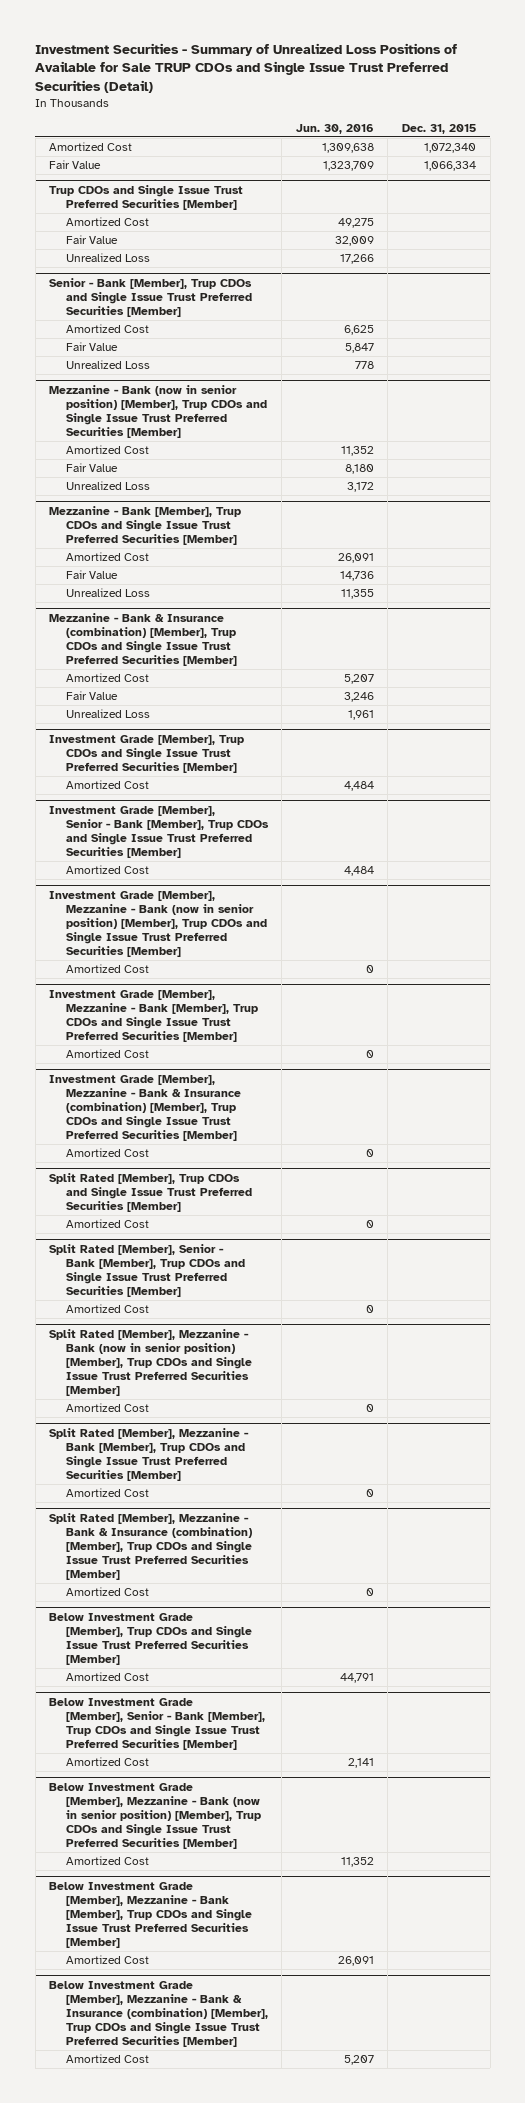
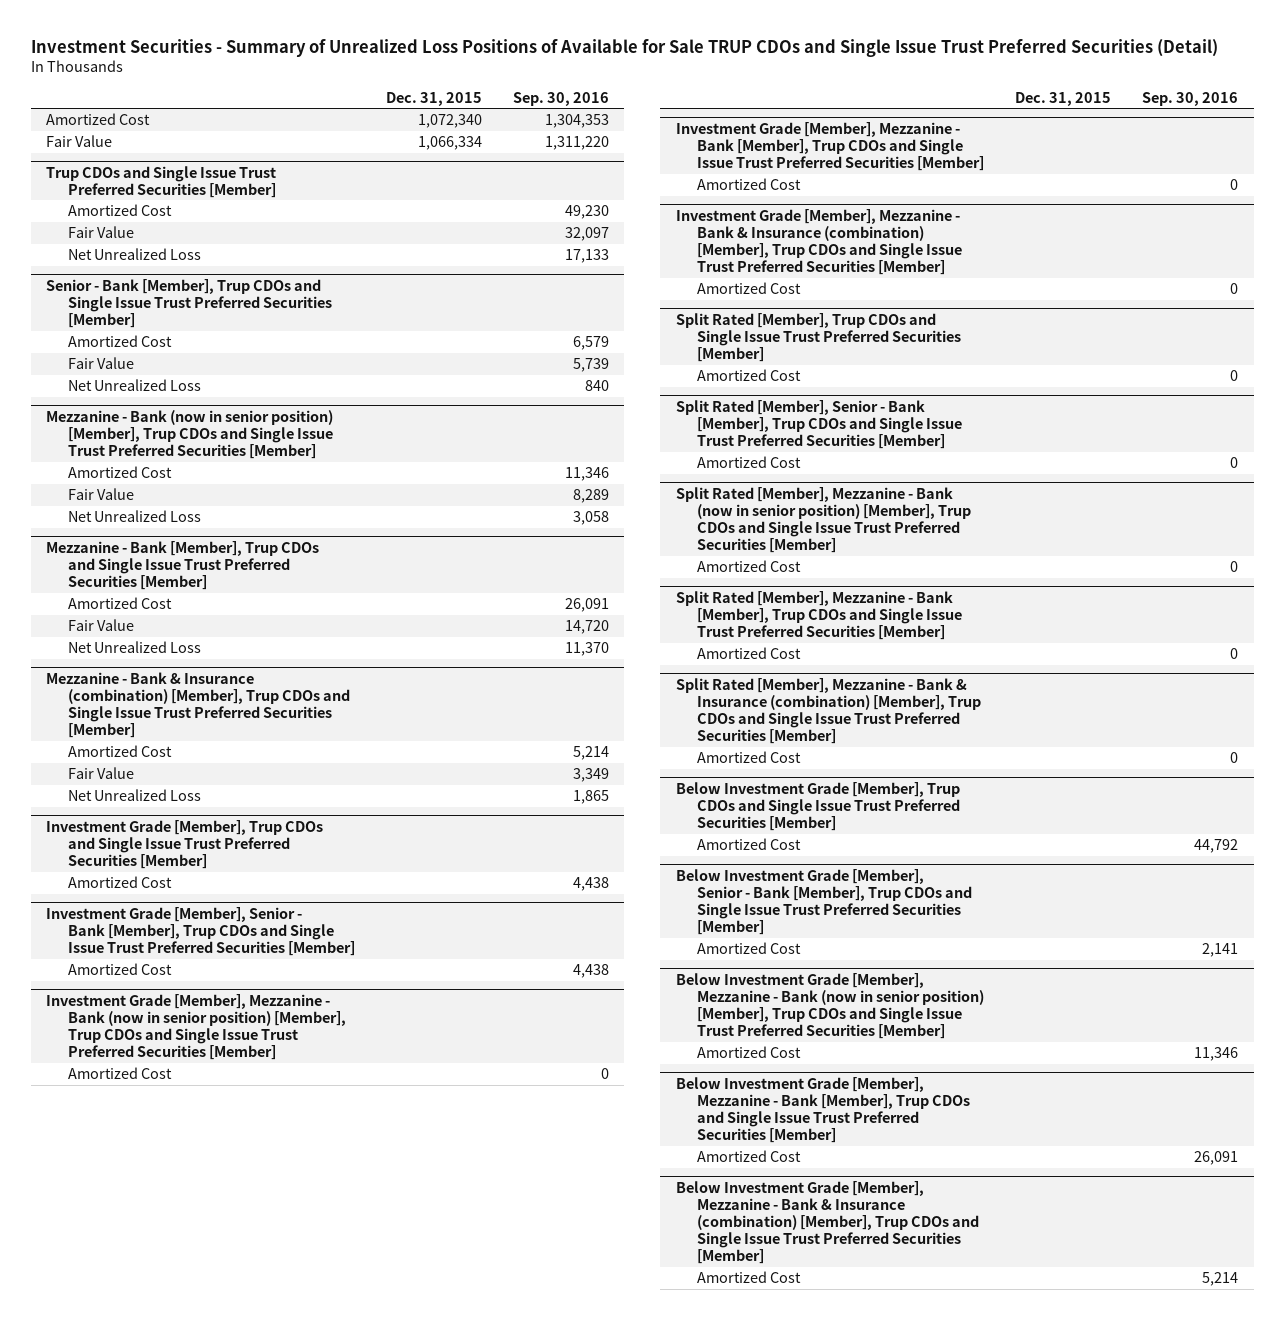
[295,123,374,134] Jun. 30, 2016 -> none
none -> [512,91,609,106] Sep. 30, 2016
[65,252,150,262] Unrealized Loss -> [67,248,201,261] Net Unrealized Loss
[65,359,150,369] Unrealized Loss -> [67,379,201,392] Net Unrealized Loss
[65,480,150,490] Unrealized Loss -> [67,510,201,523] Net Unrealized Loss
[65,587,150,597] Unrealized Loss -> [67,641,201,654] Net Unrealized Loss
[65,708,150,718] Unrealized Loss -> [67,789,201,802] Net Unrealized Loss

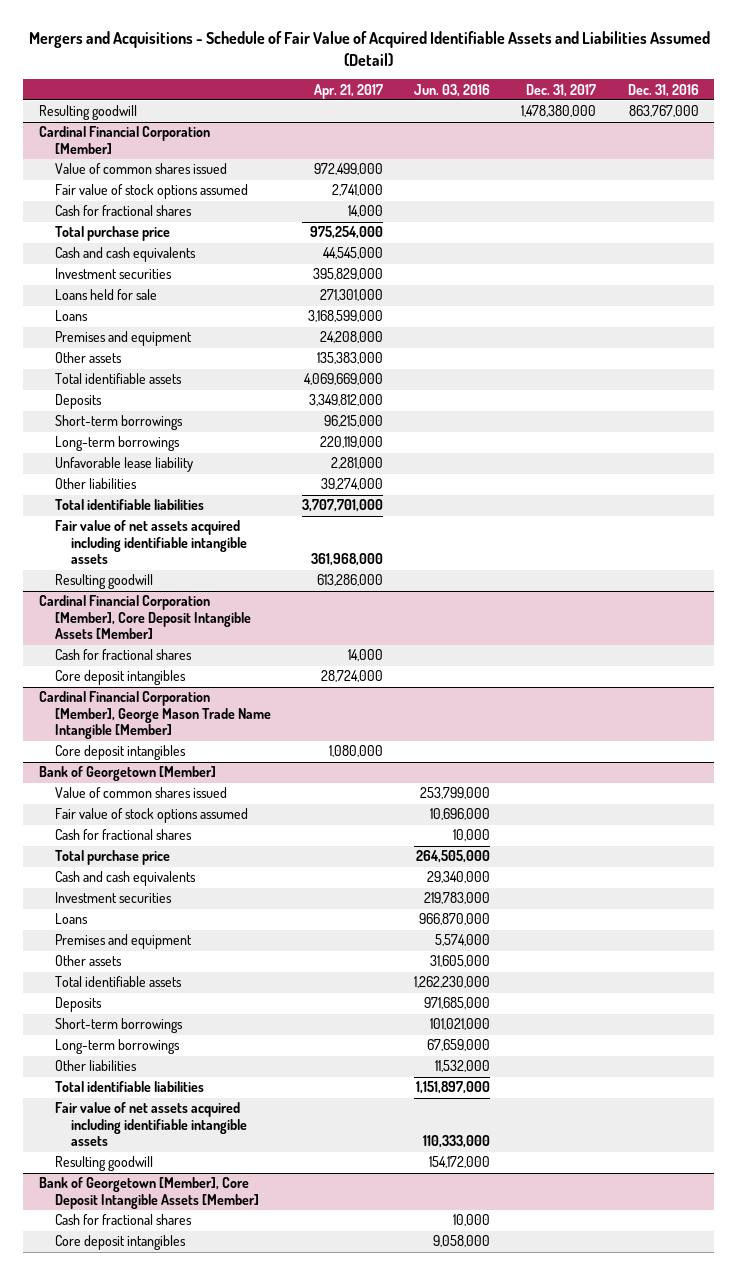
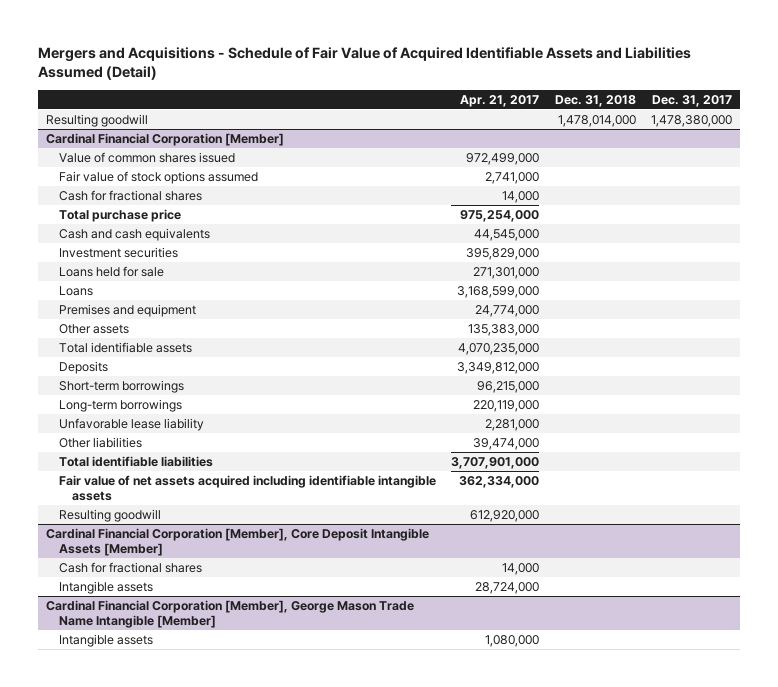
[414,83,491,97] Jun. 03, 2016 -> none
[627,83,699,97] Dec. 31, 2016 -> none
none -> [554,94,636,107] Dec. 31, 2018
[319,331,383,344] 24,208,000 -> [475,304,540,317] 24,774,000
[303,373,383,386] 4,069,669,000 -> [458,342,540,355] 4,070,235,000
[320,478,383,491] 39,274,000 -> [473,437,540,450] 39,474,000
[301,499,383,513] 3,707,701,000 -> [451,456,540,469] 3,707,901,000
[310,553,383,567] 361,968,000 -> [459,475,540,488] 362,334,000
[316,574,383,587] 613,286,000 -> [470,509,540,522] 612,920,000
[54,670,186,686] Core deposit intangibles -> [58,580,153,594] Intangible assets
[38,766,216,782] Bank of Georgetown [Member] -> none
[54,787,227,799] Value of common shares issued -> none
[54,808,248,824] Fair value of stock options assumed -> none
[54,829,192,841] Cash for fractional shares -> none
[54,850,170,866] Total purchase price -> none
[54,871,196,887] Cash and cash equivalents -> none
[54,892,172,904] Investment securities -> none
[54,913,88,925] Loans -> none
[54,934,192,950] Premises and equipment -> none
[54,955,122,967] Other assets -> none
[54,976,182,988] Total identifiable assets -> none
[54,997,102,1013] Deposits -> none
[54,1018,183,1034] Short-term borrowings -> none
[54,1039,180,1055] Long-term borrowings -> none
[54,1060,137,1072] Other liabilities -> none
[54,1081,204,1093] Total identifiable liabilities -> none
[54,1102,247,1147] Fair value of net assets acquired including identifiable intangible assets -> none
[54,1156,153,1172] Resulting goodwill -> none
[38,1177,259,1209] Bank of Georgetown [Member], Core Deposit Intangible Assets [Member] -> none
[54,1214,192,1226] Cash for fractional shares -> none
[54,1235,186,1251] Core deposit intangibles -> none
[54,745,186,761] Core deposit intangibles -> [58,633,153,647] Intangible assets

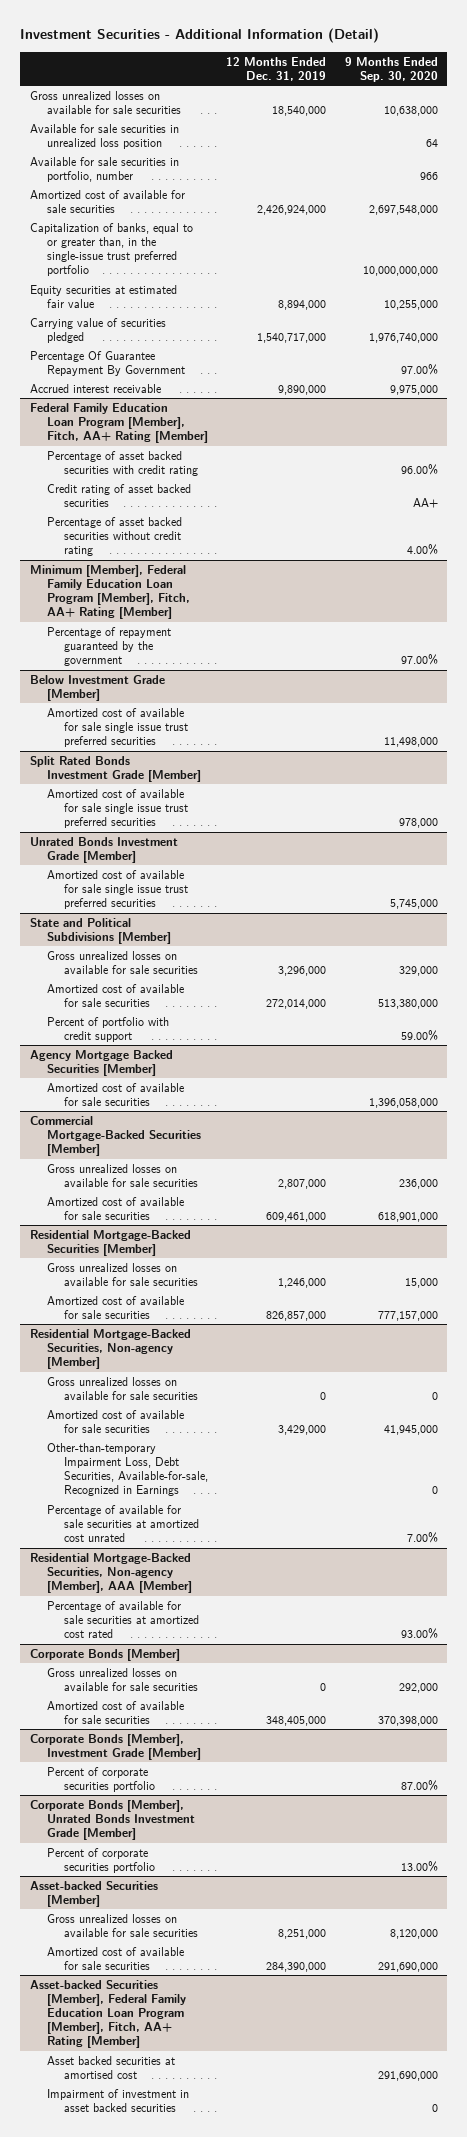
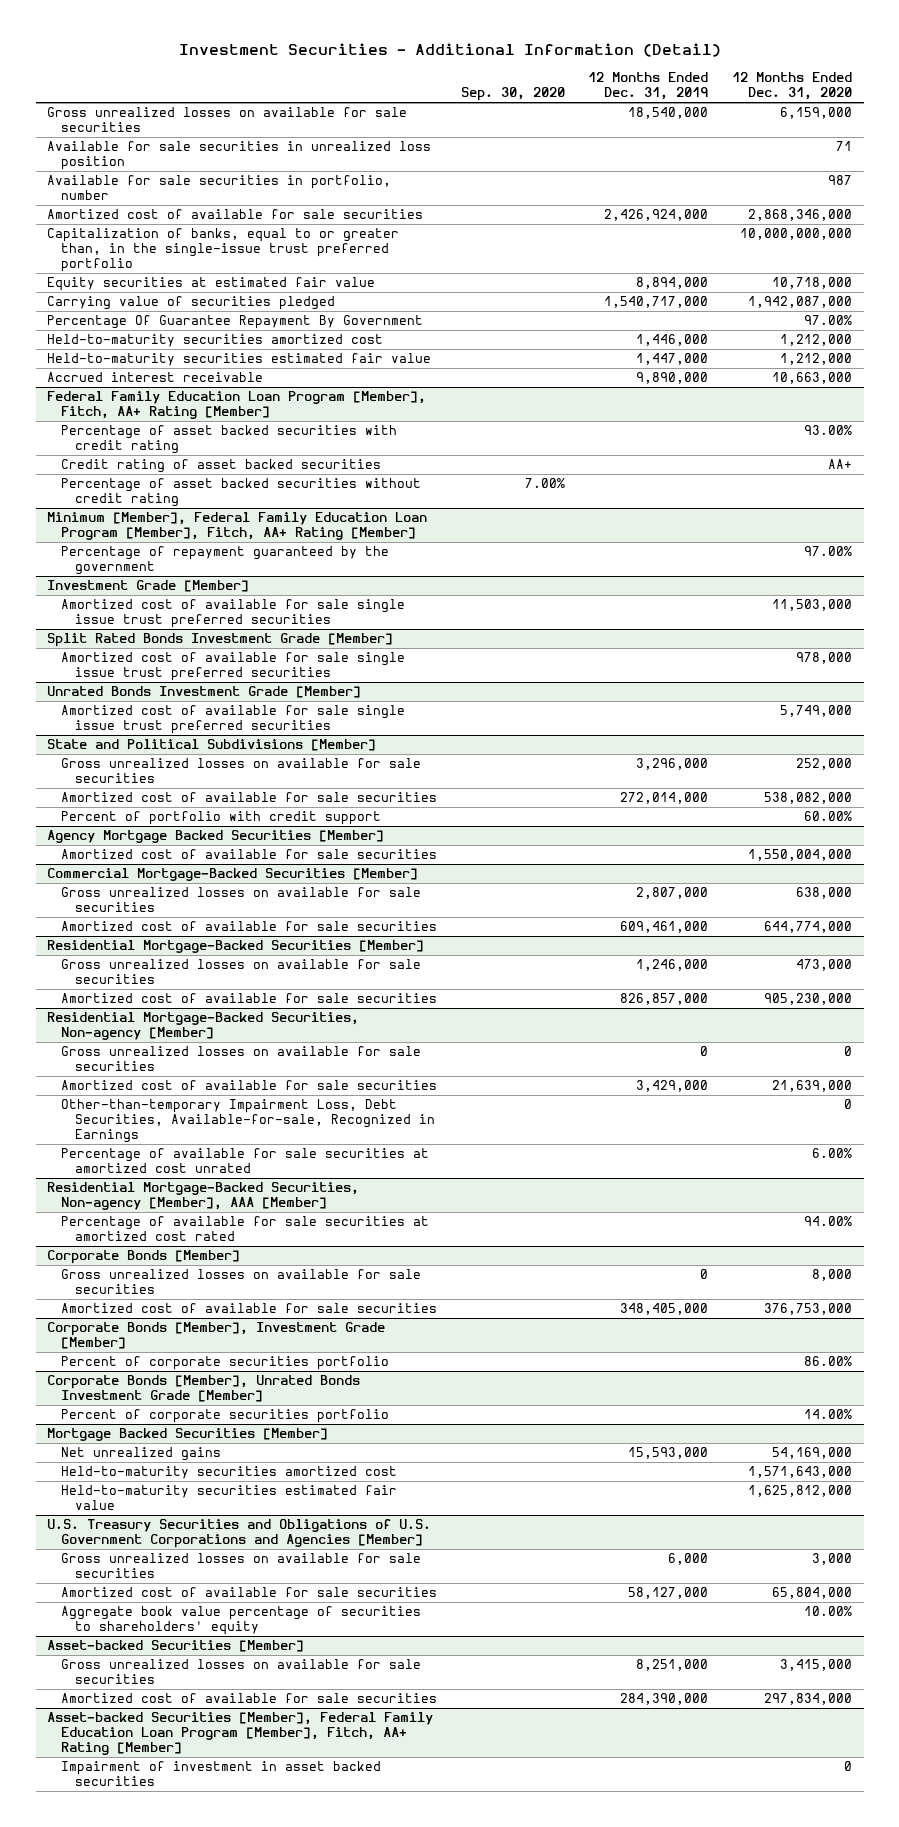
[344,56,438,82] 9 Months Ended Sep. 30, 2020 -> none
none -> [460,87,565,102] Sep. 30, 2020
none -> [731,72,852,101] 12 Months Ended Dec. 31, 2020
none -> [47,334,384,348] Held-to-maturity securities amortized cost
none -> [47,353,432,367] Held-to-maturity securities estimated fair value
[29,674,165,702] Below Investment Grade [Member] -> none
[46,707,189,748] Amortized cost of available for sale single issue trust preferred securities -> none
none -> [47,580,250,593] Investment Grade [Member]
none -> [61,599,406,629] Amortized cost of available for sale single issue trust preferred securities
none -> [47,1428,329,1442] Mortgage Backed Securities [Member]
none -> [61,1447,222,1462] Net unrealized gains
none -> [61,1466,398,1480] Held-to-maturity securities amortized cost
none -> [61,1485,398,1511] Held-to-maturity securities estimated fair value
none -> [47,1519,432,1549] U.S. Treasury Securities and Obligations of U.S. Government Corporations and Agencies [Member]
none -> [61,1553,422,1579] Gross unrealized losses on available for sale securities
none -> [61,1587,438,1598] Amortized cost of available for sale securities
none -> [61,1606,422,1636] Aggregate book value percentage of securities to shareholders' equity
[46,2055,175,2080] Asset backed securities at amortised cost -> none

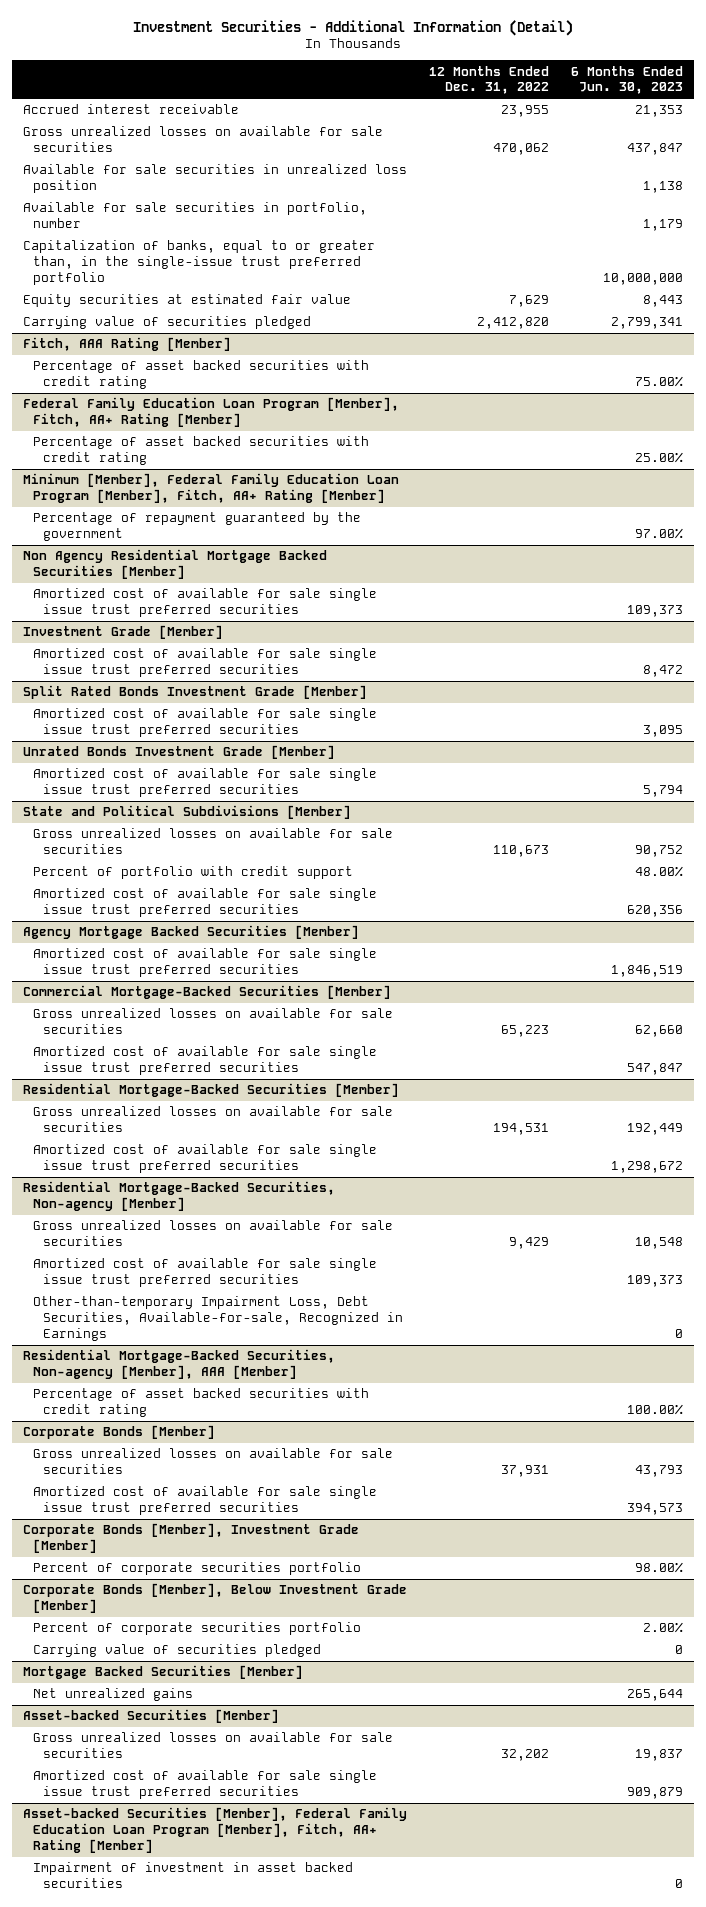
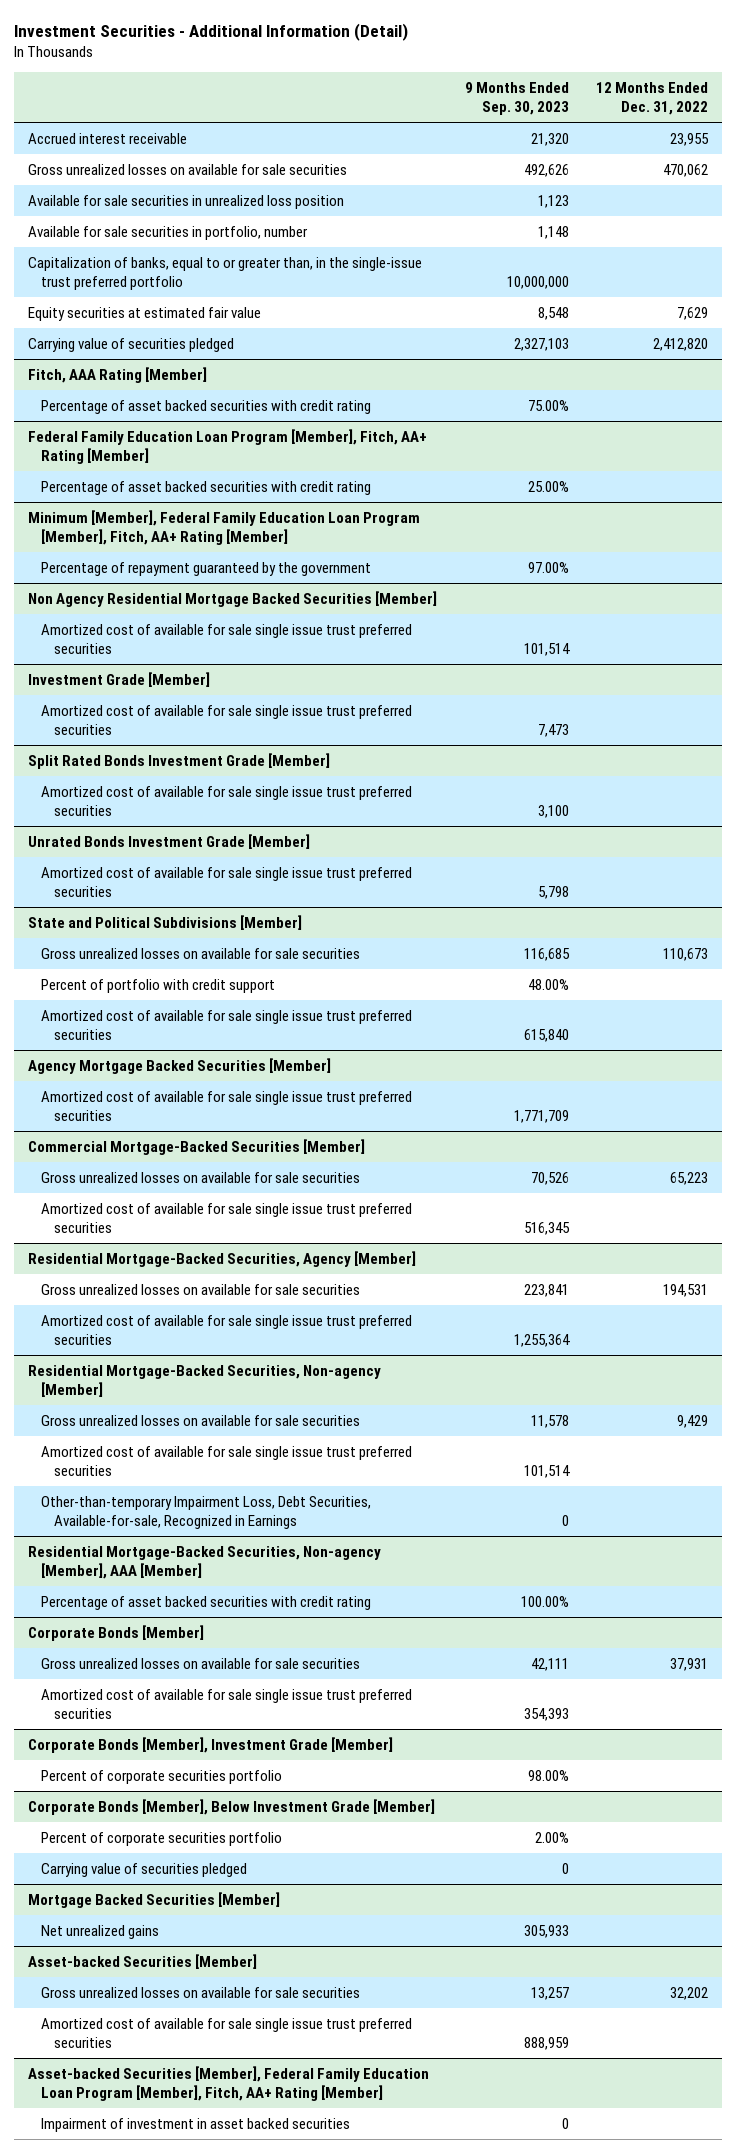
[570,65,683,95] 6 Months Ended Jun. 30, 2023 -> none
none -> [464,81,569,116] 9 Months Ended Sep. 30, 2023
[23,1083,400,1098] Residential Mortgage-Backed Securities [Member] -> [27,1250,416,1267] Residential Mortgage-Backed Securities, Agency [Member]

